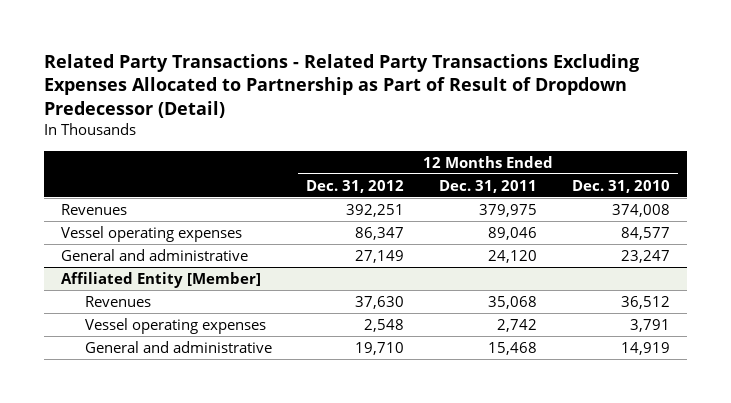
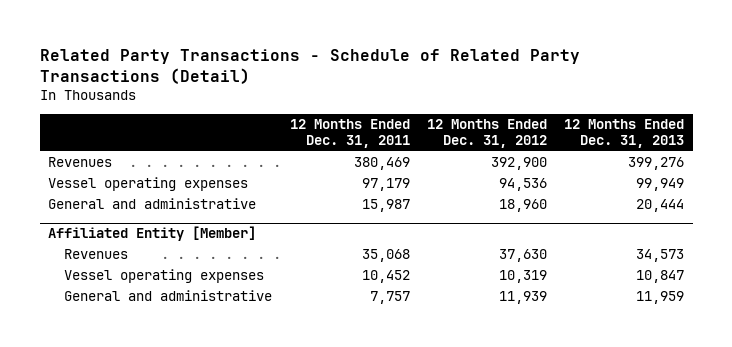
[44,53,640,118] Related Party Transactions - Related Party Transactions Excluding Expenses Allocated to Partnership as Part of Result of Dropdown Predecessor (Detail) -> [39,48,580,84] Related Party Transactions - Schedule of Related Party Transactions (Detail)
[571,179,670,193] Dec. 31, 2010 -> none
none -> [563,118,684,149] 12 Months Ended Dec. 31, 2013
[346,203,405,217] 392,251 -> [490,157,547,171] 392,900
[478,203,537,217] 379,975 -> [353,157,410,171] 380,469
[355,226,405,240] 86,347 -> [498,178,547,192] 94,536
[487,226,537,240] 89,046 -> [361,178,410,192] 97,179
[355,249,405,263] 27,149 -> [498,199,547,213] 18,960
[487,249,537,263] 24,120 -> [361,199,410,213] 15,987
[364,318,405,332] 2,548 -> [498,270,547,284] 10,319
[496,318,537,332] 2,742 -> [361,270,410,284] 10,452
[355,341,405,355] 19,710 -> [498,291,547,305] 11,939
[487,341,537,355] 15,468 -> [369,291,410,305] 7,757

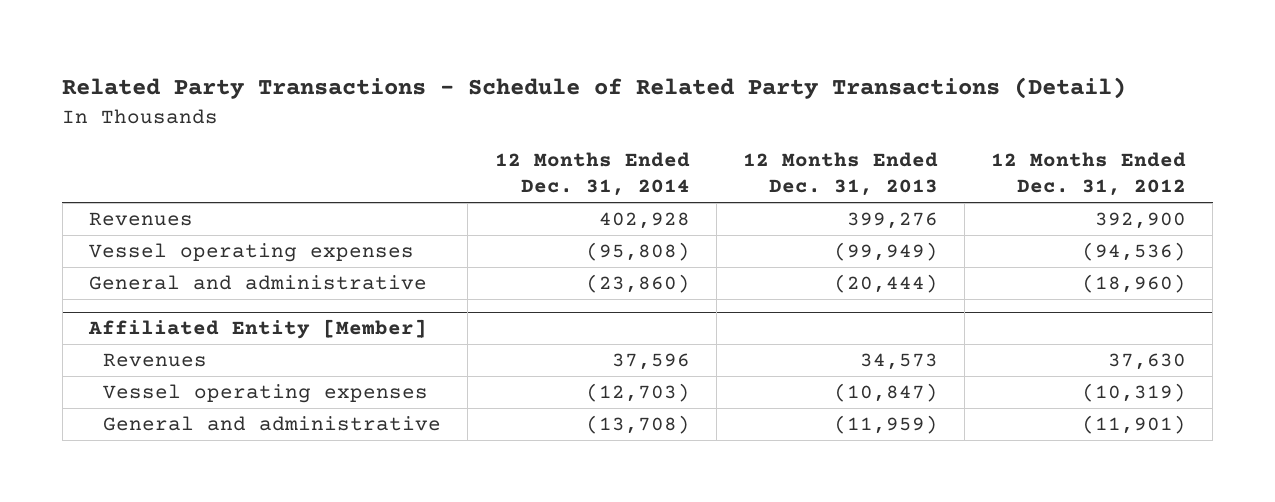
[289,118,410,149] 12 Months Ended Dec. 31, 2011 -> none
none -> [494,151,690,197] 12 Months Ended Dec. 31, 2014
[498,178,547,192] 94,536 -> [1081,242,1186,262] (94,536)
[635,178,684,192] 99,949 -> [833,242,938,262] (99,949)
[498,199,547,213] 18,960 -> [1081,274,1186,294] (18,960)
[635,199,684,213] 20,444 -> [833,274,938,294] (20,444)
[498,270,547,284] 10,319 -> [1081,383,1186,403] (10,319)
[635,270,684,284] 10,847 -> [833,383,938,403] (10,847)
[498,291,547,305] 11,939 -> [1081,415,1186,435] (11,901)
[635,291,684,305] 11,959 -> [833,415,938,435] (11,959)

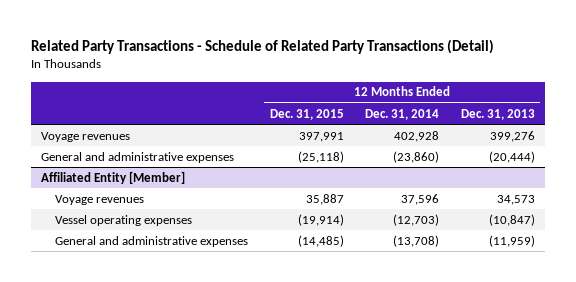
[990,151,1186,197] 12 Months Ended Dec. 31, 2012 -> none
none -> [269,108,344,120] Dec. 31, 2015
[88,243,414,263] Vessel operating expenses -> none
[88,212,193,227] Revenues -> [41,131,131,142] Voyage revenues
[88,275,427,291] General and administrative -> [41,151,235,163] General and administrative expenses
[103,353,208,368] Revenues -> [55,194,145,205] Voyage revenues
[103,416,442,432] General and administrative -> [55,235,249,247] General and administrative expenses

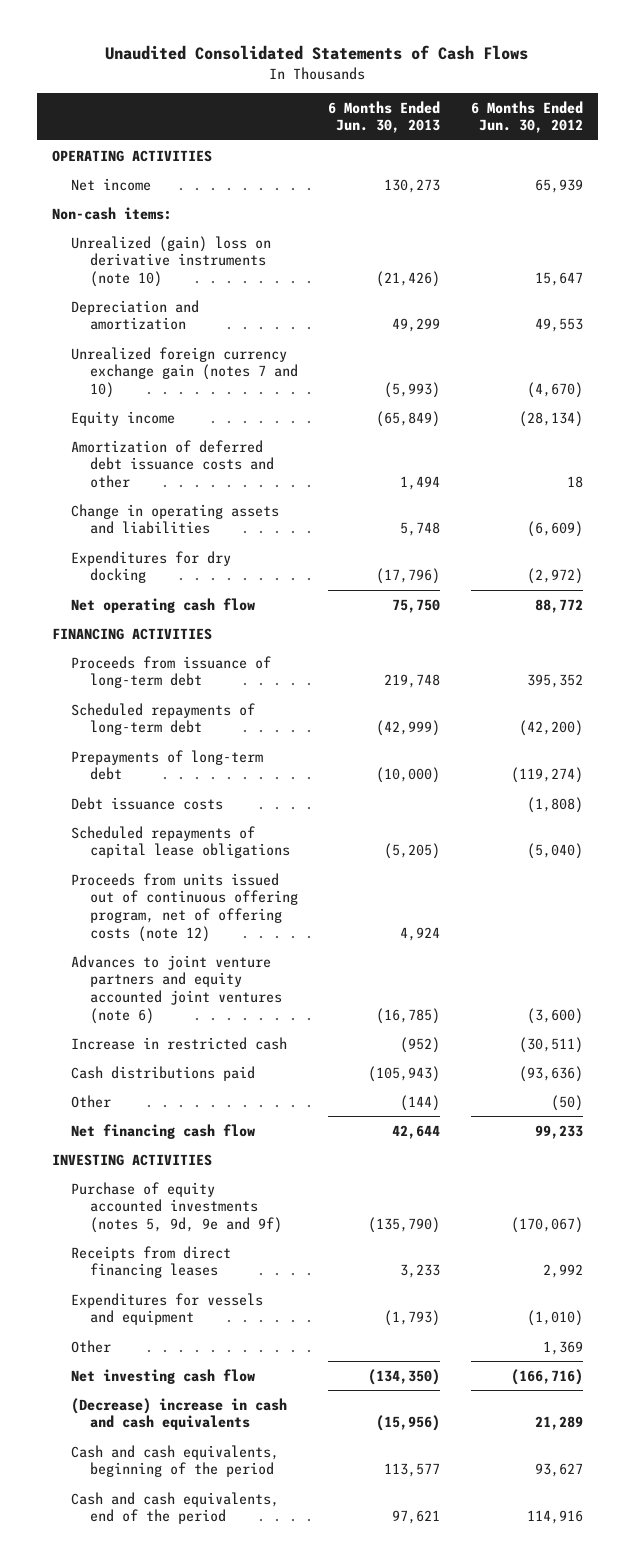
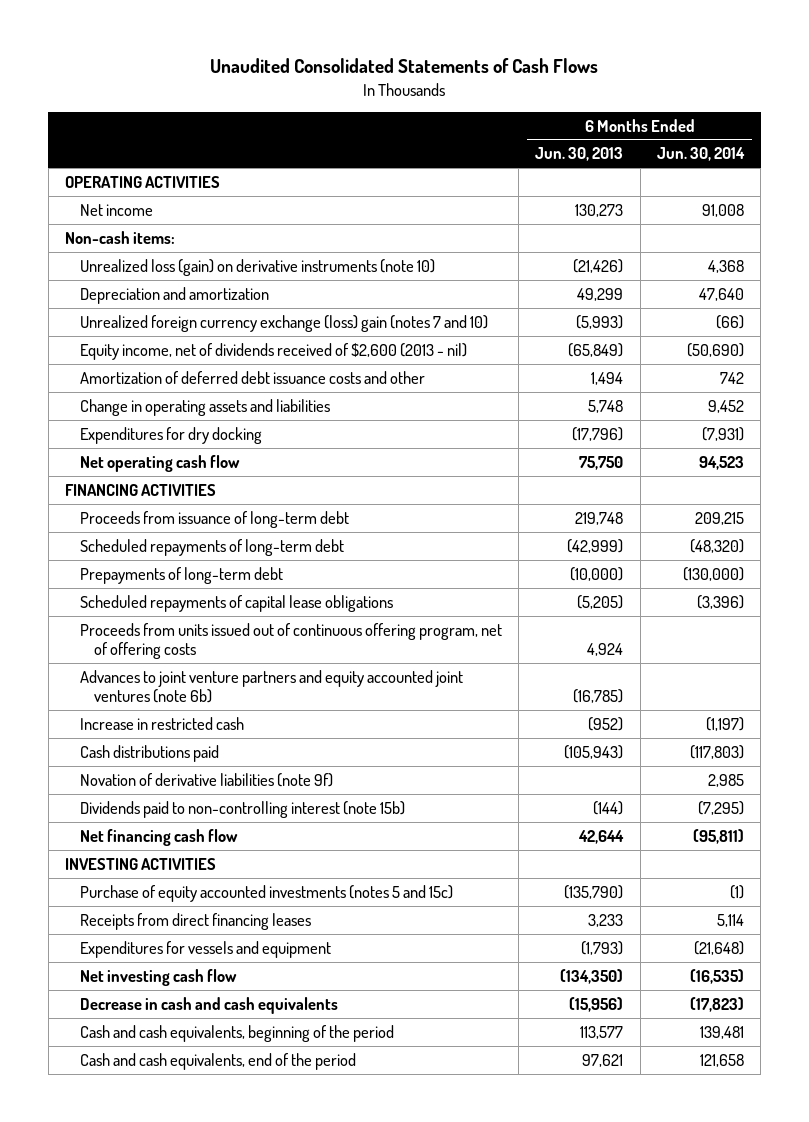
[470,100,583,134] 6 Months Ended Jun. 30, 2012 -> none
none -> [656,147,745,162] Jun. 30, 2014
[70,235,271,287] Unrealized (gain) loss on derivative instruments (note 10) -> [79,258,435,276] Unrealized loss (gain) on derivative instruments (note 10)
[70,346,298,398] Unrealized foreign currency exchange gain (notes 7 and 10) -> [79,314,488,332] Unrealized foreign currency exchange (loss) gain (notes 7 and 10)
[70,410,175,426] Equity income -> [79,342,467,360] Equity income, net of dividends received of $2,600 (2013 - nil)
[70,796,223,810] Debt issuance costs -> none
[70,872,298,942] Proceeds from units issued out of continuous offering program, net of offering costs (note 12) -> [79,622,502,660] Proceeds from units issued out of continuous offering program, net of offering costs
[70,954,282,1024] Advances to joint venture partners and equity accounted joint ventures (note 6) -> [79,669,463,704] Advances to joint venture partners and equity accounted joint ventures (note 6b)
none -> [79,772,333,787] Novation of derivative liabilities (note 9f)
[70,1094,111,1108] Other -> [79,800,405,818] Dividends paid to non-controlling interest (note 15b)
[70,1181,282,1233] Purchase of equity accounted investments (notes 5, 9d, 9e and 9f) -> [79,884,453,902] Purchase of equity accounted investments (notes 5 and 15c)
[70,1339,111,1353] Other -> none
[70,1397,287,1431] (Decrease) increase in cash and cash equivalents -> [79,996,338,1014] Decrease in cash and cash equivalents

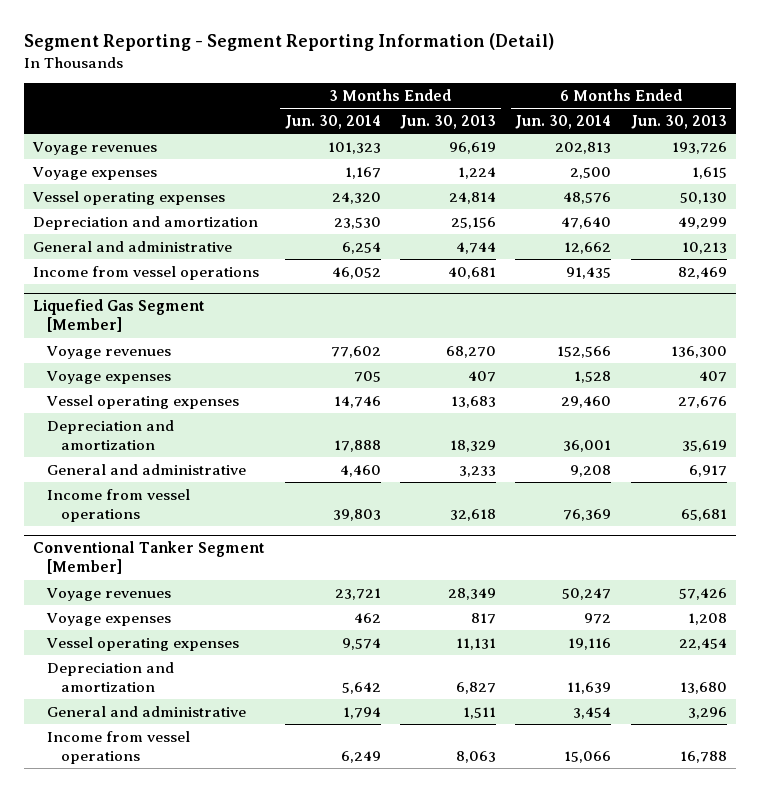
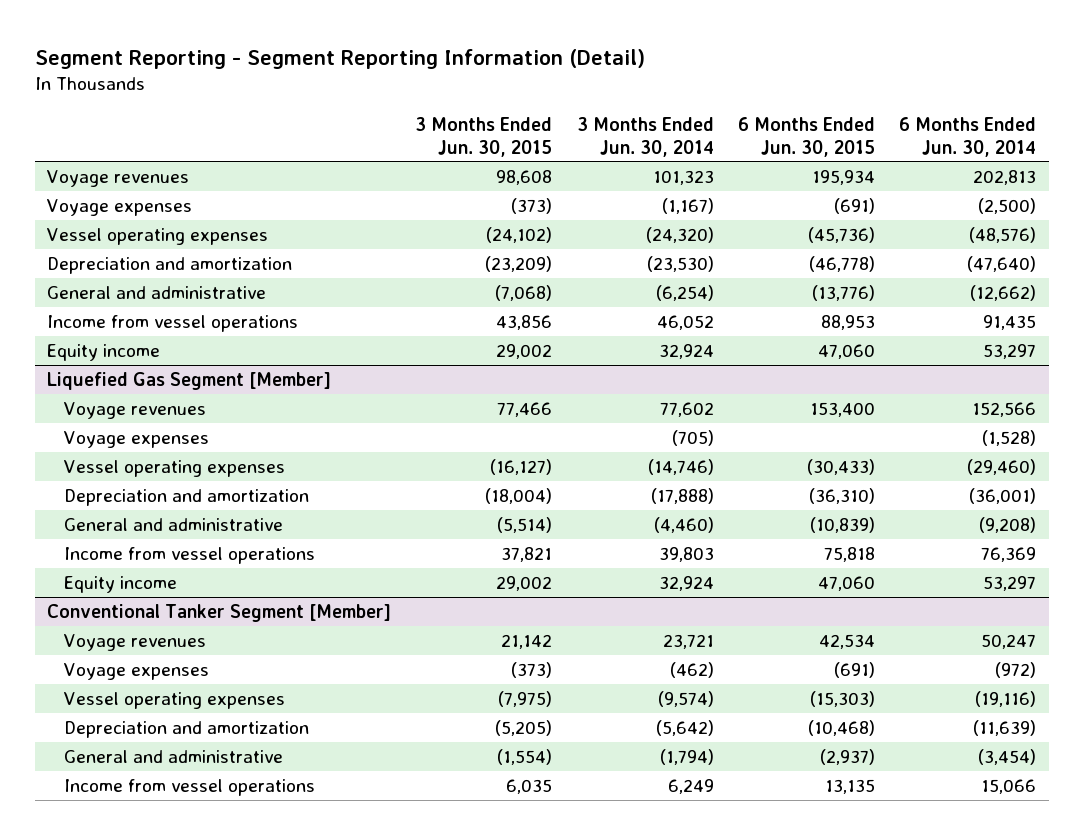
[400,115,497,130] Jun. 30, 2013 -> none
[630,115,727,130] Jun. 30, 2013 -> none
none -> [415,116,553,157] 3 Months Ended Jun. 30, 2015
none -> [738,116,876,157] 6 Months Ended Jun. 30, 2015
[344,166,381,179] 1,167 -> [661,197,714,214] (1,167)
[570,166,612,179] 2,500 -> [978,197,1037,214] (2,500)
[331,191,381,204] 24,320 -> [645,226,714,243] (24,320)
[563,191,612,204] 48,576 -> [969,226,1037,243] (48,576)
[333,216,381,229] 23,530 -> [646,255,714,272] (23,530)
[561,216,612,229] 47,640 -> [967,255,1037,272] (47,640)
[341,241,381,254] 6,254 -> [655,284,714,301] (6,254)
[564,241,612,254] 12,662 -> [970,284,1037,301] (12,662)
none -> [47,343,161,361] Equity income
[353,370,381,382] 705 -> [671,429,714,446] (705)
[574,370,612,383] 1,528 -> [982,429,1037,446] (1,528)
[333,395,381,408] 14,746 -> [647,458,714,475] (14,746)
[561,395,612,408] 29,460 -> [967,458,1037,475] (29,460)
[333,439,381,452] 17,888 -> [650,487,714,504] (17,888)
[563,439,612,452] 36,001 -> [969,487,1037,504] (36,001)
[339,464,381,477] 4,460 -> [653,516,714,533] (4,460)
[570,464,612,477] 9,208 -> [979,516,1037,533] (9,208)
none -> [64,575,178,593] Equity income
[353,612,381,623] 462 -> [669,661,714,678] (462)
[584,612,612,624] 972 -> [995,661,1037,678] (972)
[341,637,381,650] 9,574 -> [657,690,714,707] (9,574)
[568,637,612,650] 19,116 -> [975,690,1037,707] (19,116)
[341,681,381,694] 5,642 -> [655,719,714,736] (5,642)
[567,681,612,694] 11,639 -> [973,719,1037,736] (11,639)
[342,706,381,719] 1,794 -> [659,748,714,765] (1,794)
[573,706,612,719] 3,454 -> [978,748,1037,765] (3,454)

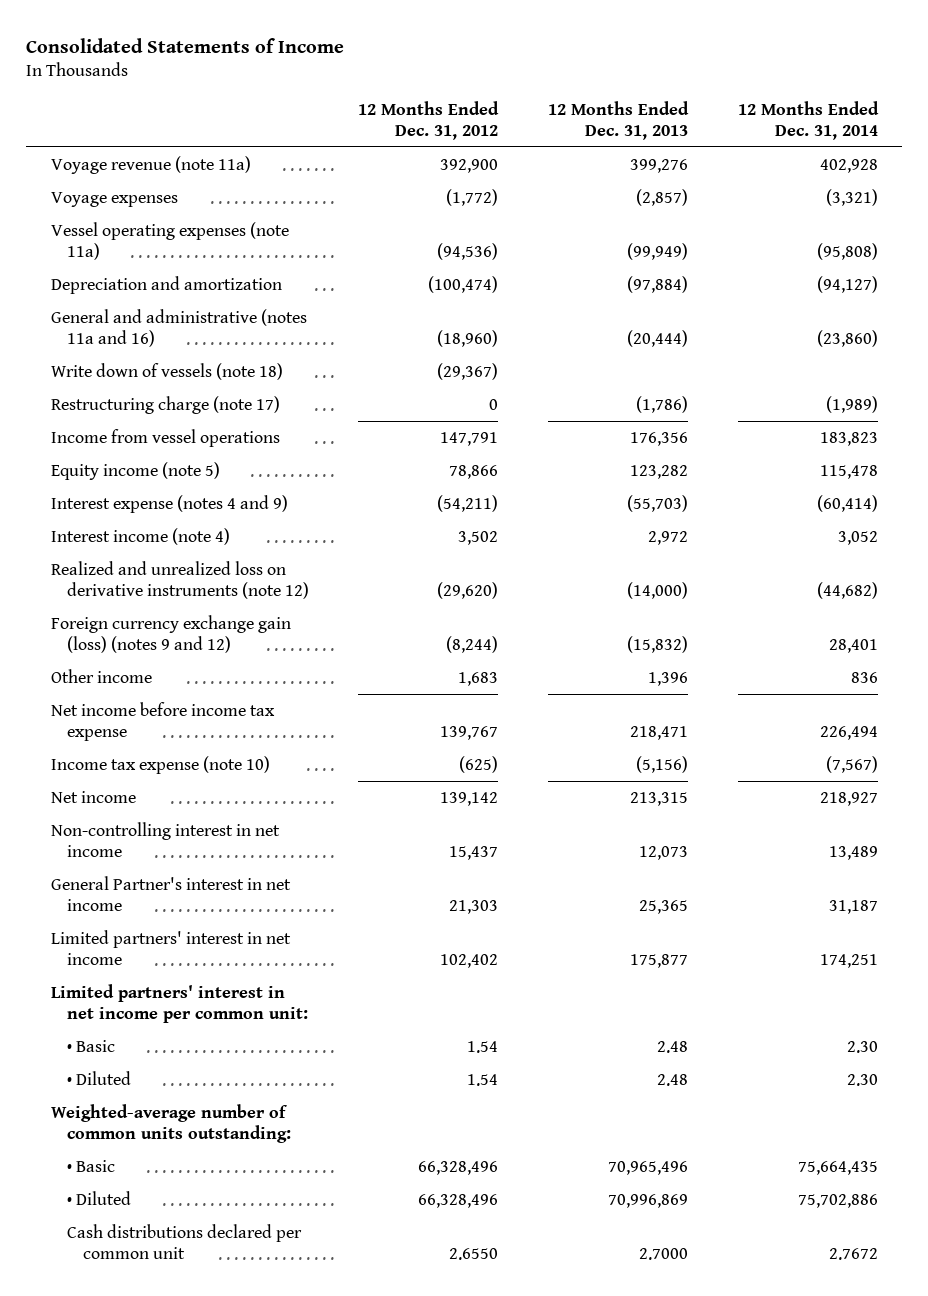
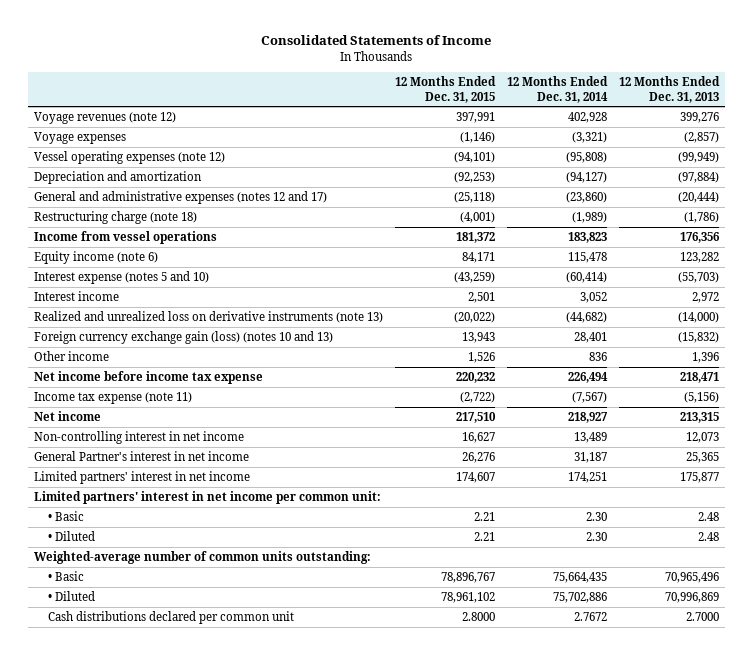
[358,100,500,140] 12 Months Ended Dec. 31, 2012 -> none
none -> [394,76,496,103] 12 Months Ended Dec. 31, 2015
[50,155,251,174] Voyage revenue (note 11a) -> [33,111,176,124] Voyage revenues (note 12)
[50,221,289,260] Vessel operating expenses (note 11a) -> [33,150,225,164] Vessel operating expenses (note 12)
[50,362,283,380] Write down of vessels (note 18) -> none
[50,308,307,347] General and administrative (notes 11a and 16) -> [33,190,327,204] General and administrative expenses (notes 12 and 17)
[50,395,280,414] Restructuring charge (note 17) -> [33,210,197,224] Restructuring charge (note 18)
[50,461,220,480] Equity income (note 5) -> [33,250,158,264] Equity income (note 6)
[50,494,288,513] Interest expense (notes 4 and 9) -> [33,270,209,284] Interest expense (notes 5 and 10)
[50,527,230,545] Interest income (note 4) -> [33,290,119,301] Interest income
[50,560,309,599] Realized and unrealized loss on derivative instruments (note 12) -> [33,310,383,323] Realized and unrealized loss on derivative instruments (note 13)
[50,614,291,653] Foreign currency exchange gain (loss) (notes 9 and 12) -> [33,330,333,344] Foreign currency exchange gain (loss) (notes 10 and 13)
[50,755,270,774] Income tax expense (note 10) -> [33,391,192,404] Income tax expense (note 11)

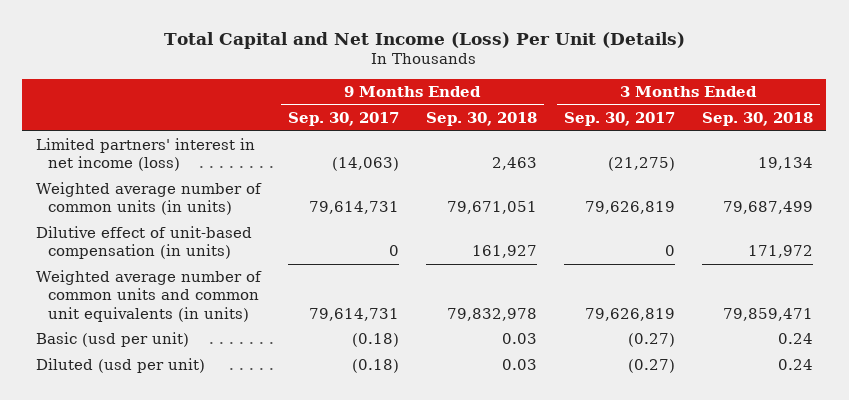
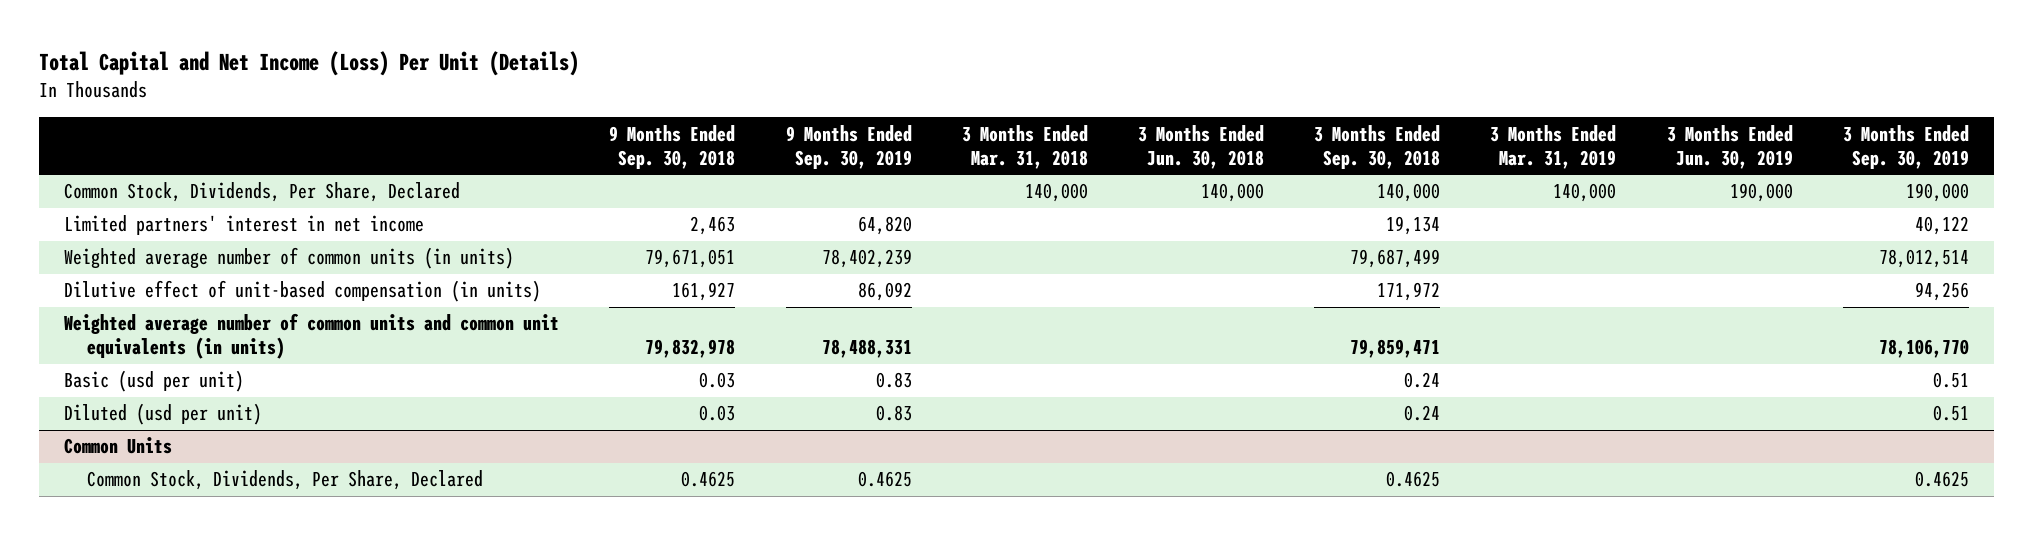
[287,111,399,126] Sep. 30, 2017 -> none
[563,111,675,126] Sep. 30, 2017 -> none
none -> [785,124,912,169] 9 Months Ended Sep. 30, 2019
none -> [961,124,1088,169] 3 Months Ended Mar. 31, 2018
none -> [1138,124,1265,169] 3 Months Ended Jun. 30, 2018
none -> [1490,124,1617,169] 3 Months Ended Mar. 31, 2019
none -> [1666,124,1793,169] 3 Months Ended Jun. 30, 2019
none -> [1842,124,1969,169] 3 Months Ended Sep. 30, 2019
none -> [64,182,461,203] Common Stock, Dividends, Per Share, Declared
[35,138,255,172] Limited partners' interest in net income (loss) -> [64,215,425,236] Limited partners' interest in net income
none -> [64,437,173,455] Common Units
none -> [87,470,484,491] Common Stock, Dividends, Per Share, Declared

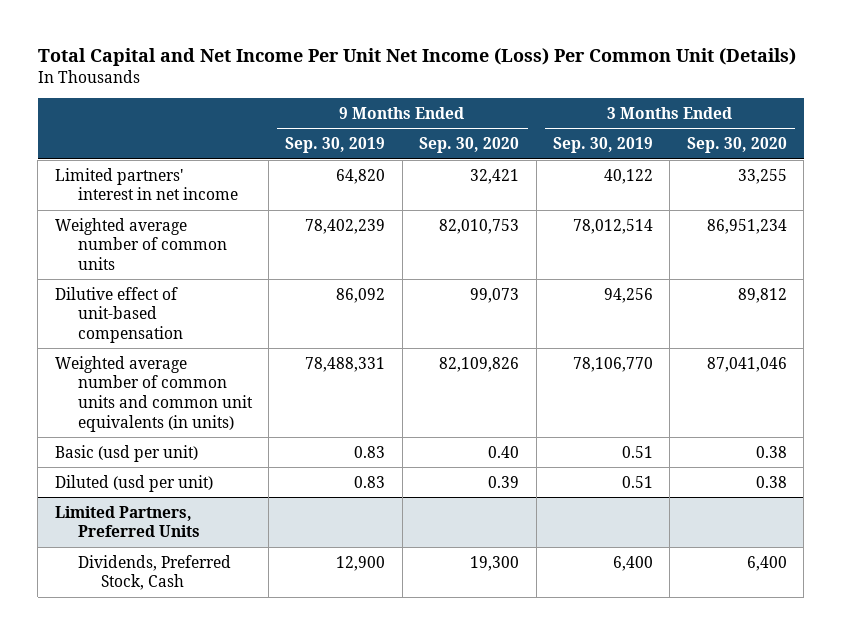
[38,51,579,77] Total Capital and Net Income (Loss) Per Unit (Details) -> [37,47,796,66] Total Capital and Net Income Per Unit Net Income (Loss) Per Common Unit (Details)
[609,124,736,169] 9 Months Ended Sep. 30, 2018 -> none
[961,124,1088,169] 3 Months Ended Mar. 31, 2018 -> none
[1138,124,1265,169] 3 Months Ended Jun. 30, 2018 -> none
[1314,124,1441,169] 3 Months Ended Sep. 30, 2018 -> none
[1490,124,1617,169] 3 Months Ended Mar. 31, 2019 -> none
[1666,124,1793,169] 3 Months Ended Jun. 30, 2019 -> none
none -> [419,137,520,154] Sep. 30, 2020
none -> [686,137,787,154] Sep. 30, 2020
[64,182,461,203] Common Stock, Dividends, Per Share, Declared -> none
[64,247,515,270] Weighted average number of common units (in units) -> [54,217,227,270] Weighted average number of common units
[64,280,542,303] Dilutive effect of unit-based compensation (in units) -> [54,286,183,343] Dilutive effect of unit-based compensation
[64,437,173,455] Common Units -> none
[87,470,484,491] Common Stock, Dividends, Per Share, Declared -> none
none -> [54,505,200,538] Limited Partners, Preferred Units
none -> [77,554,231,591] Dividends, Preferred Stock, Cash

